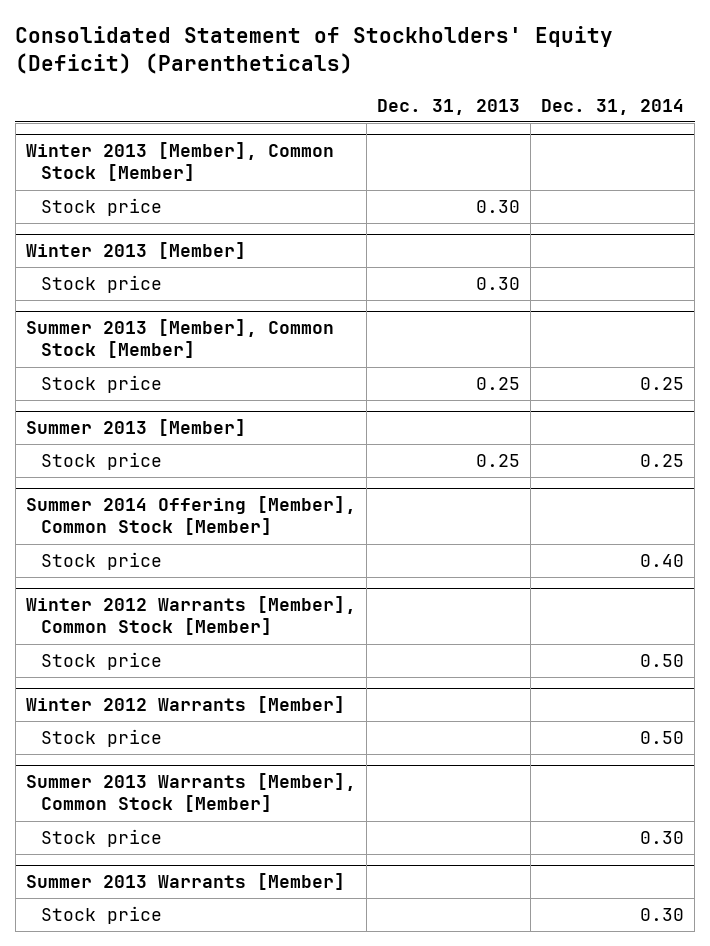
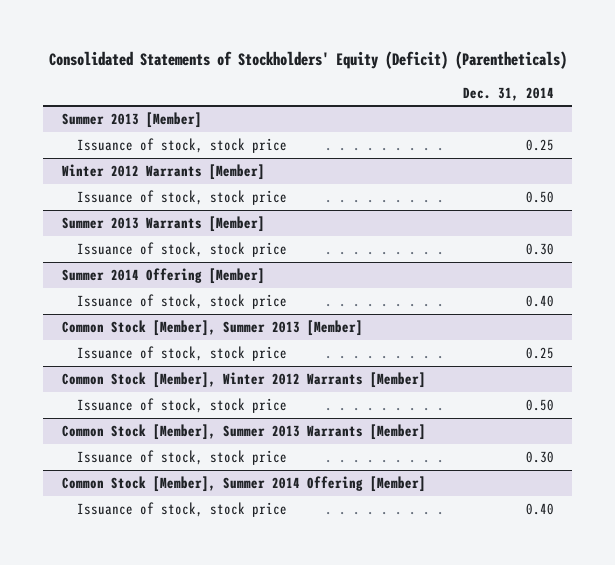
[15,25,614,74] Consolidated Statement of Stockholders' Equity (Deficit) (Parentheticals) -> [48,51,567,70] Consolidated Statements of Stockholders' Equity (Deficit) (Parentheticals)
[377,98,521,115] Dec. 31, 2013 -> none
[25,142,334,182] Winter 2013 [Member], Common Stock [Member] -> none
[41,198,163,217] Stock price -> none
[25,242,246,260] Winter 2013 [Member] -> none
[41,275,163,294] Stock price -> none
[25,319,334,359] Summer 2013 [Member], Common Stock [Member] -> none
[41,375,163,394] Stock price -> none
[25,496,356,536] Summer 2014 Offering [Member], Common Stock [Member] -> none
[41,552,163,571] Stock price -> none
[25,596,356,636] Winter 2012 Warrants [Member], Common Stock [Member] -> none
[41,652,163,671] Stock price -> none
[41,452,163,471] Stock price -> [77,137,288,153] Issuance of stock, stock price
[25,773,356,813] Summer 2013 Warrants [Member], Common Stock [Member] -> none
[41,829,163,848] Stock price -> none
[41,729,163,748] Stock price -> [77,189,288,205] Issuance of stock, stock price
[41,906,163,925] Stock price -> [77,241,288,257] Issuance of stock, stock price
none -> [61,267,265,284] Summer 2014 Offering [Member]
none -> [77,293,288,309] Issuance of stock, stock price
none -> [61,319,363,336] Common Stock [Member], Summer 2013 [Member]
none -> [77,345,288,361] Issuance of stock, stock price
none -> [61,371,426,388] Common Stock [Member], Winter 2012 Warrants [Member]
none -> [77,397,288,413] Issuance of stock, stock price
none -> [61,423,426,440] Common Stock [Member], Summer 2013 Warrants [Member]
none -> [77,449,288,465] Issuance of stock, stock price
none -> [61,475,426,492] Common Stock [Member], Summer 2014 Offering [Member]
none -> [77,501,288,517] Issuance of stock, stock price

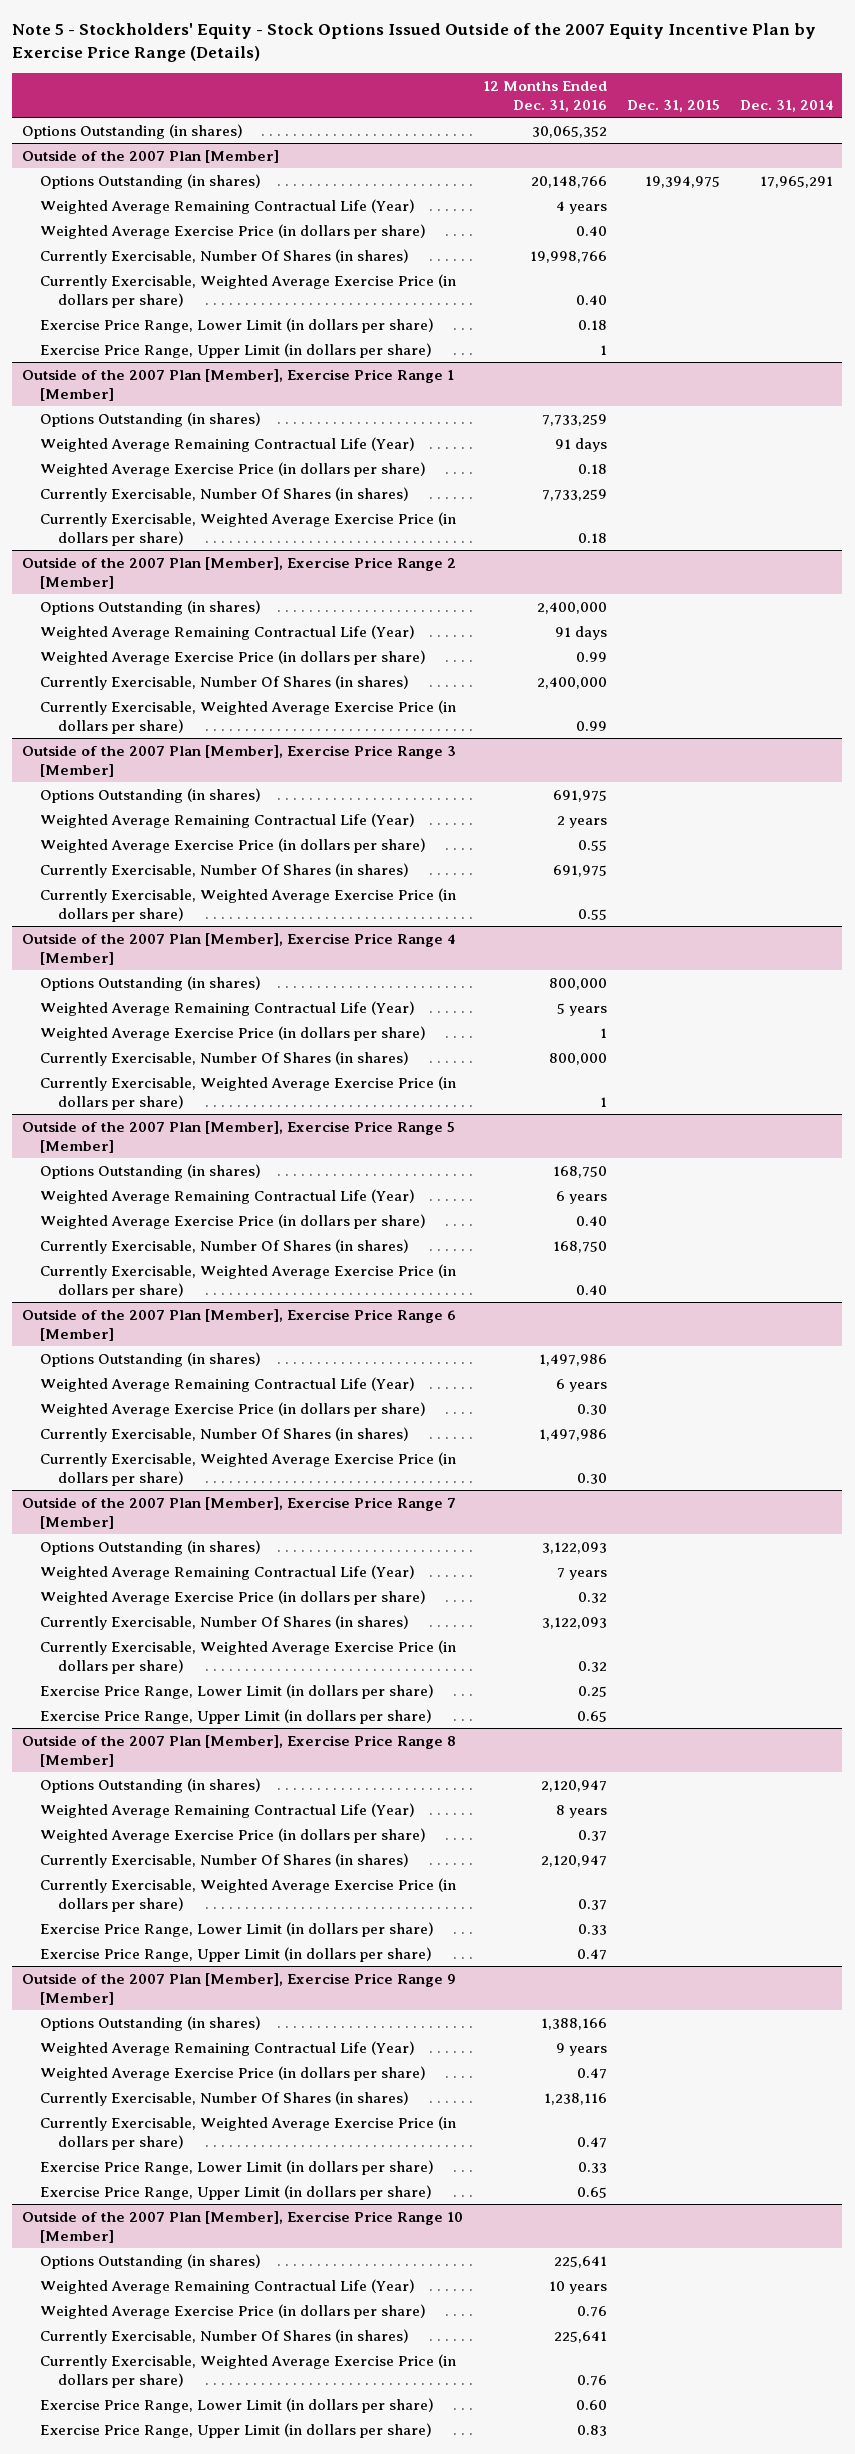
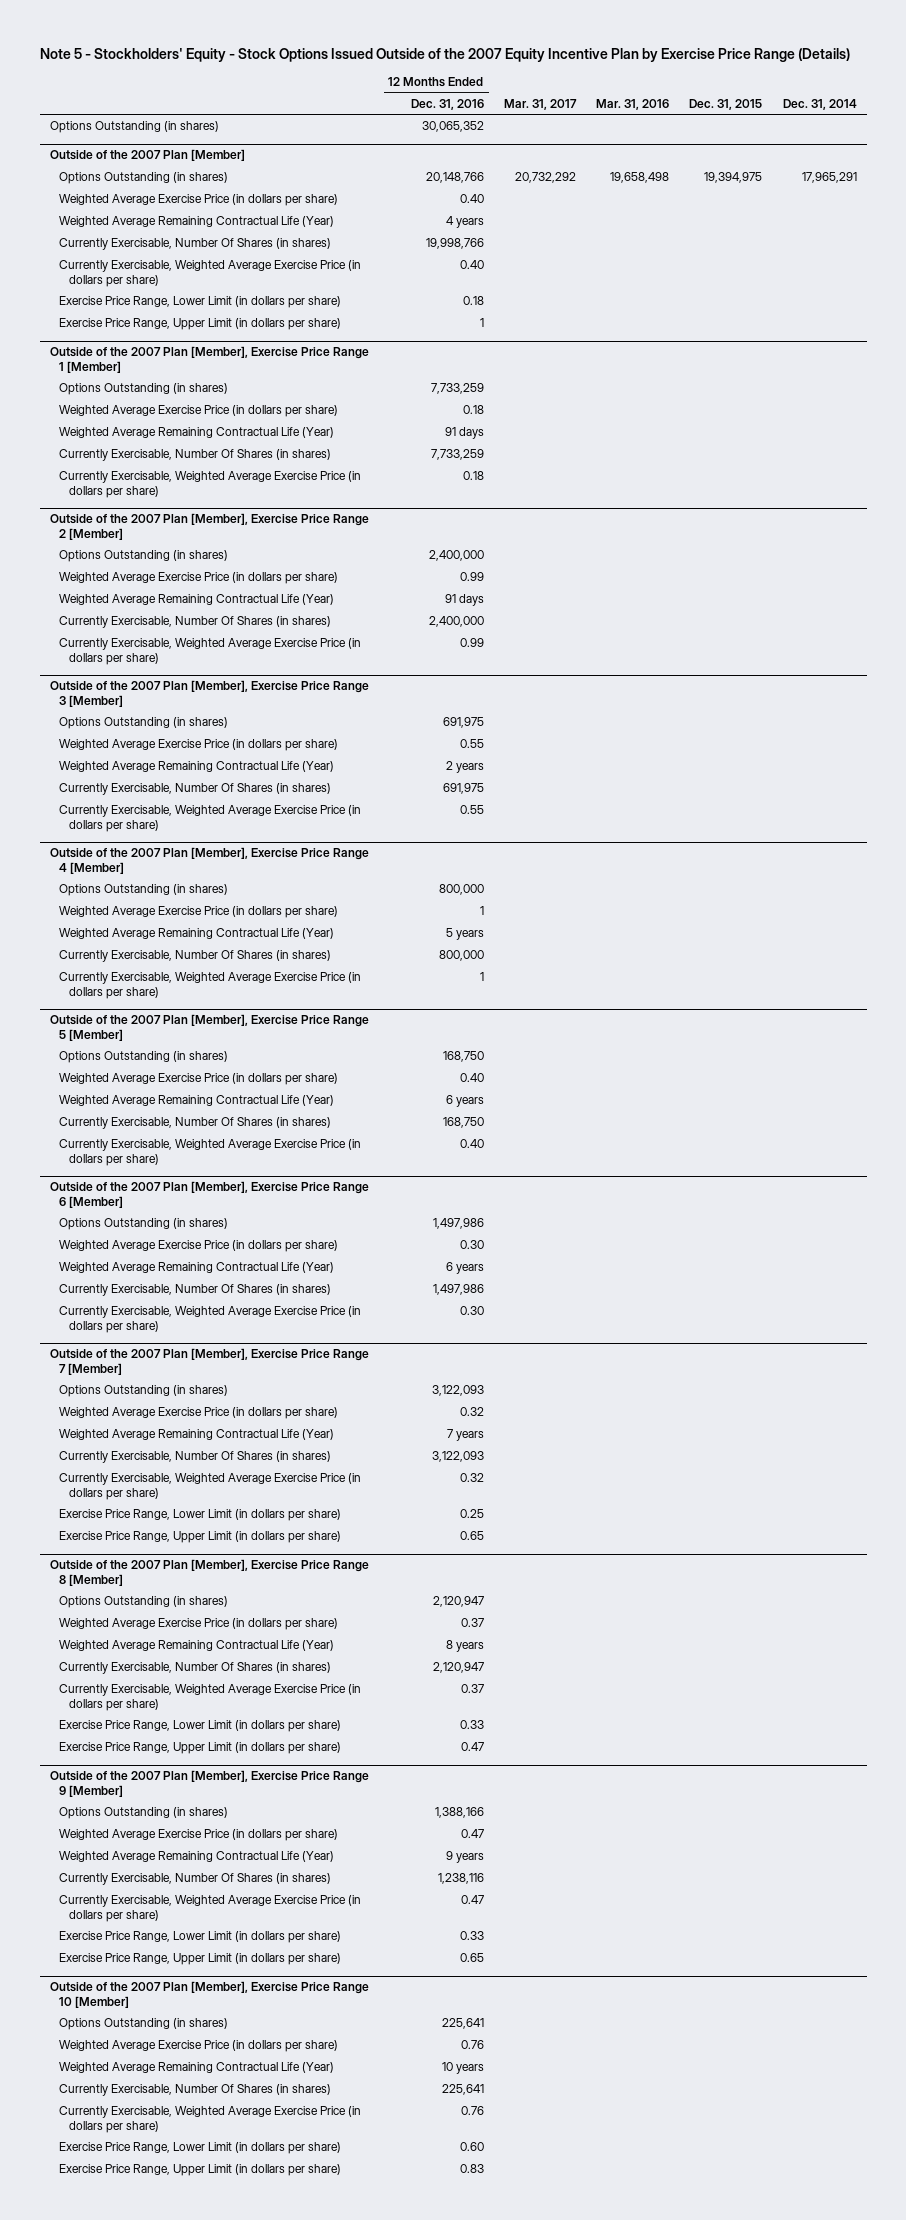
none -> [504,98,578,110] Mar. 31, 2017
none -> [596,98,670,110] Mar. 31, 2016
[39,198,415,214] Weighted Average Remaining Contractual Life (Year) -> [59,216,335,228] Weighted Average Remaining Contractual Life (Year)
[39,436,415,452] Weighted Average Remaining Contractual Life (Year) -> [59,427,335,439] Weighted Average Remaining Contractual Life (Year)
[39,624,415,640] Weighted Average Remaining Contractual Life (Year) -> [59,594,335,606] Weighted Average Remaining Contractual Life (Year)
[39,812,415,828] Weighted Average Remaining Contractual Life (Year) -> [59,761,335,773] Weighted Average Remaining Contractual Life (Year)
[39,1000,415,1016] Weighted Average Remaining Contractual Life (Year) -> [59,928,335,940] Weighted Average Remaining Contractual Life (Year)
[39,1188,415,1204] Weighted Average Remaining Contractual Life (Year) -> [59,1095,335,1107] Weighted Average Remaining Contractual Life (Year)
[39,1376,415,1392] Weighted Average Remaining Contractual Life (Year) -> [59,1262,335,1274] Weighted Average Remaining Contractual Life (Year)
[39,1564,415,1580] Weighted Average Remaining Contractual Life (Year) -> [59,1429,335,1441] Weighted Average Remaining Contractual Life (Year)
[39,1802,415,1818] Weighted Average Remaining Contractual Life (Year) -> [59,1640,335,1652] Weighted Average Remaining Contractual Life (Year)
[39,2040,415,2056] Weighted Average Remaining Contractual Life (Year) -> [59,1851,335,1863] Weighted Average Remaining Contractual Life (Year)
[39,2278,415,2294] Weighted Average Remaining Contractual Life (Year) -> [59,2062,335,2074] Weighted Average Remaining Contractual Life (Year)

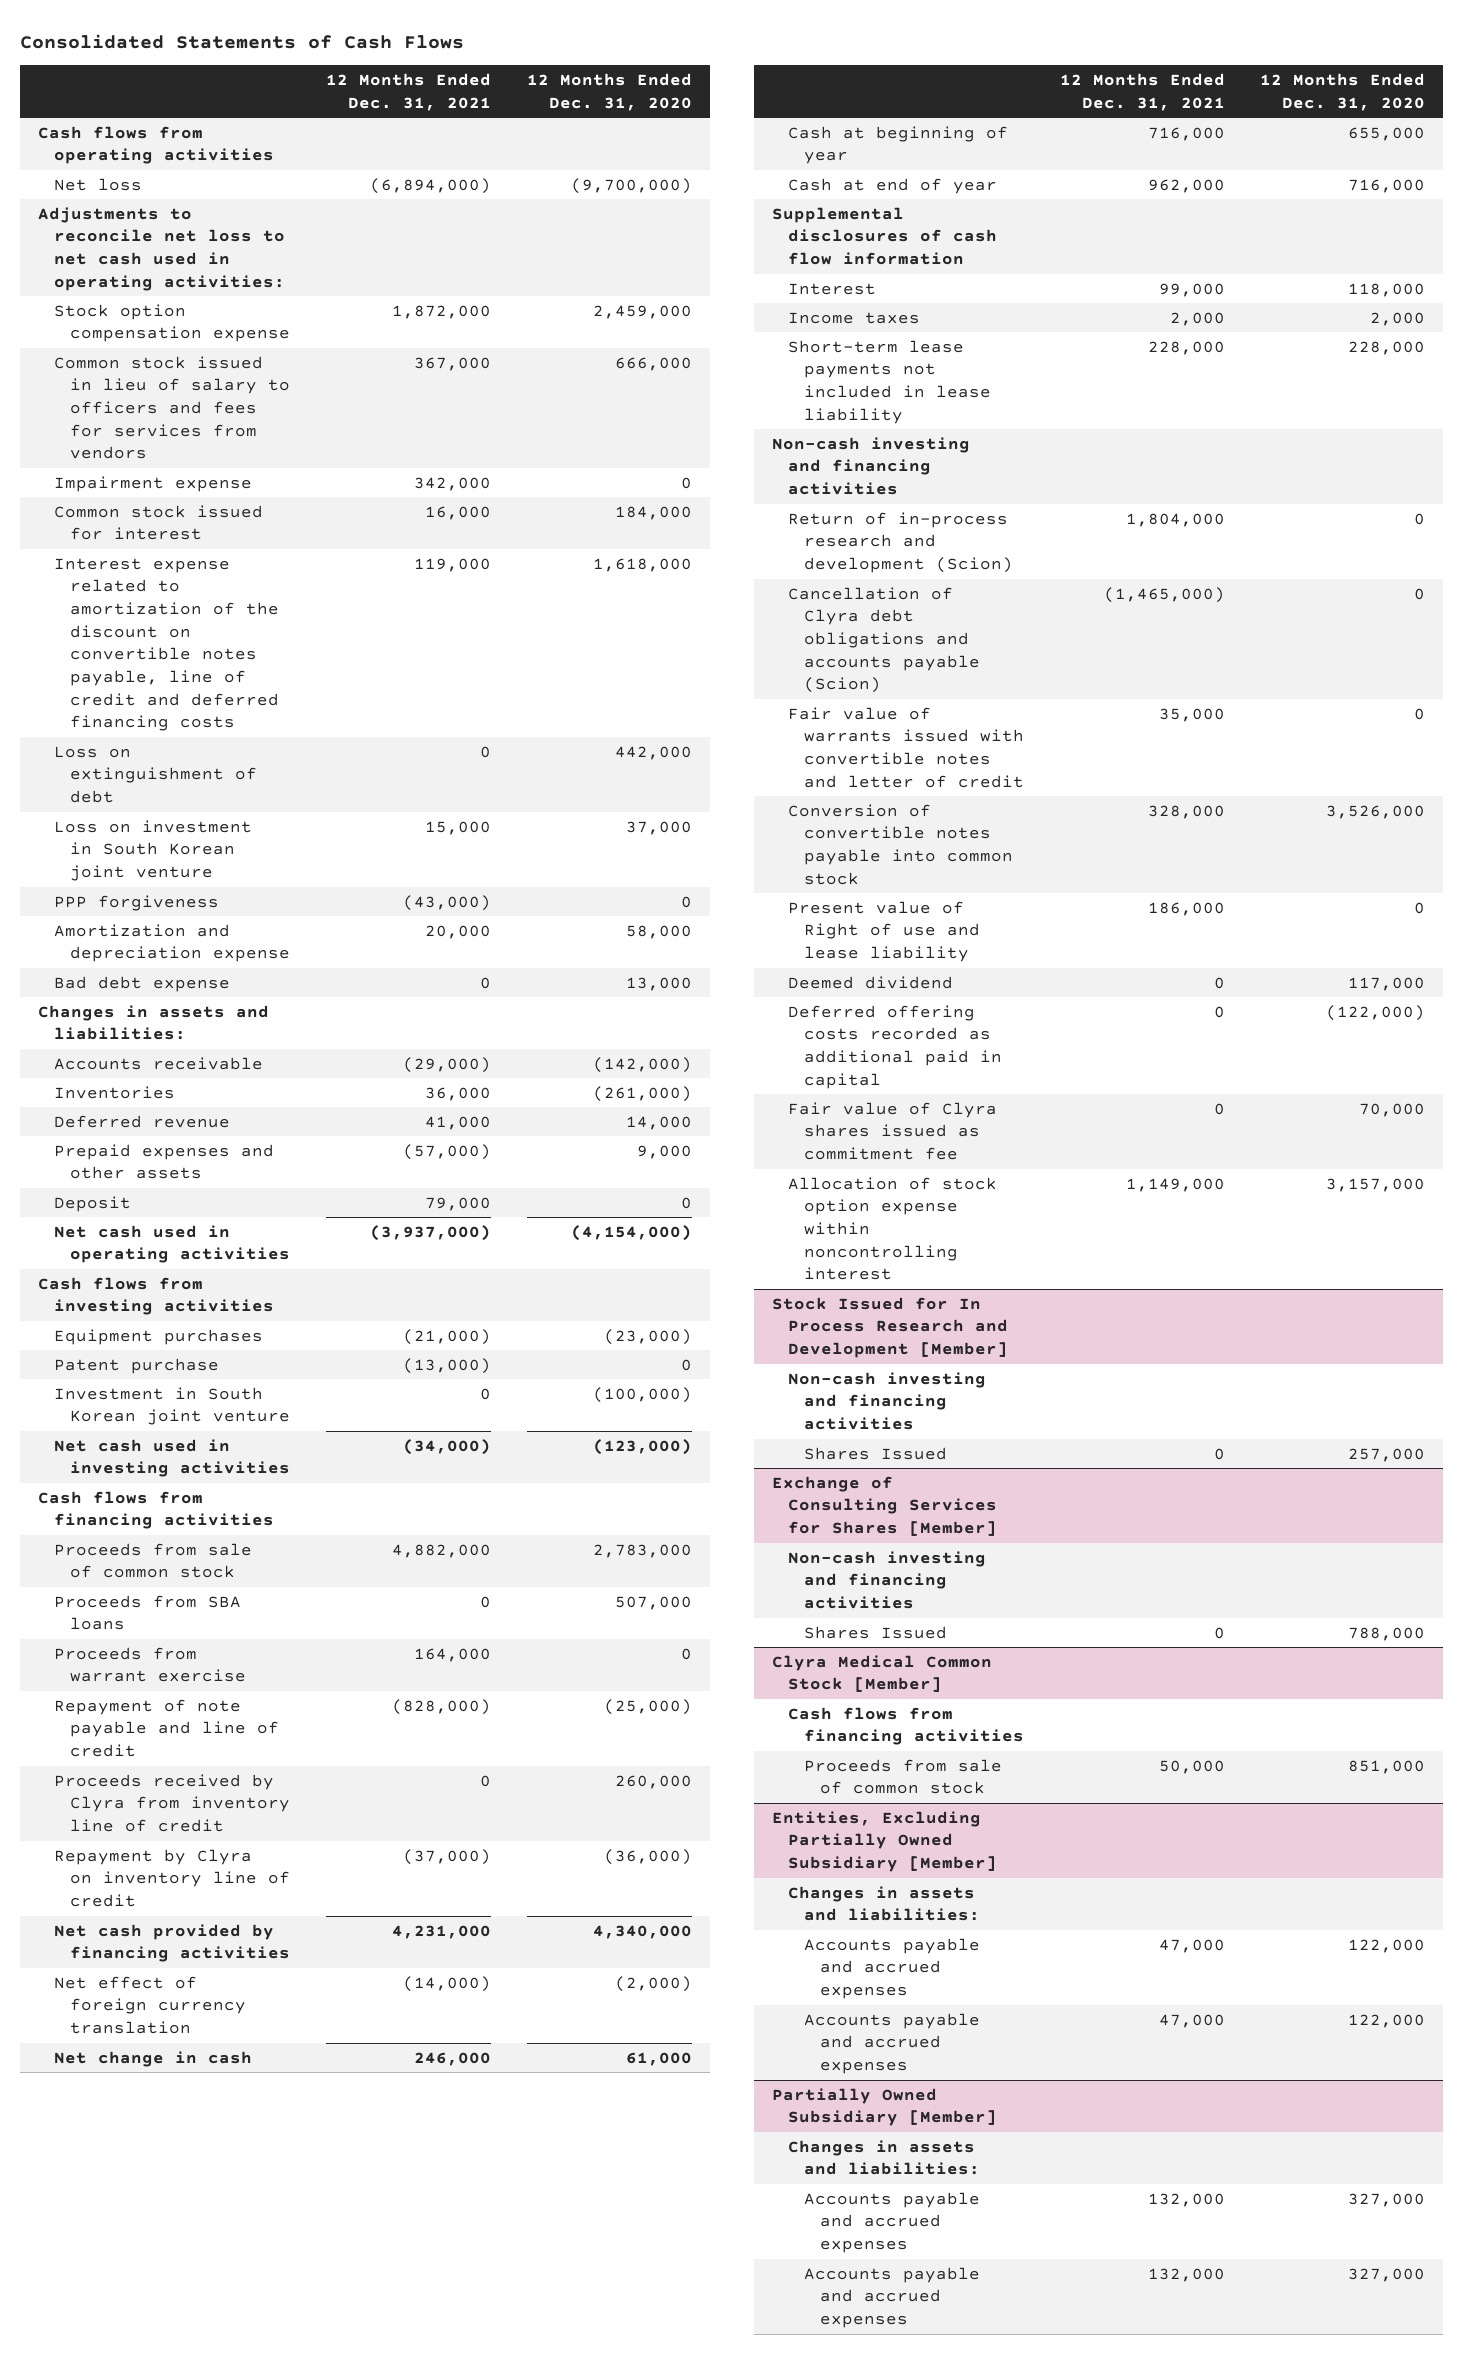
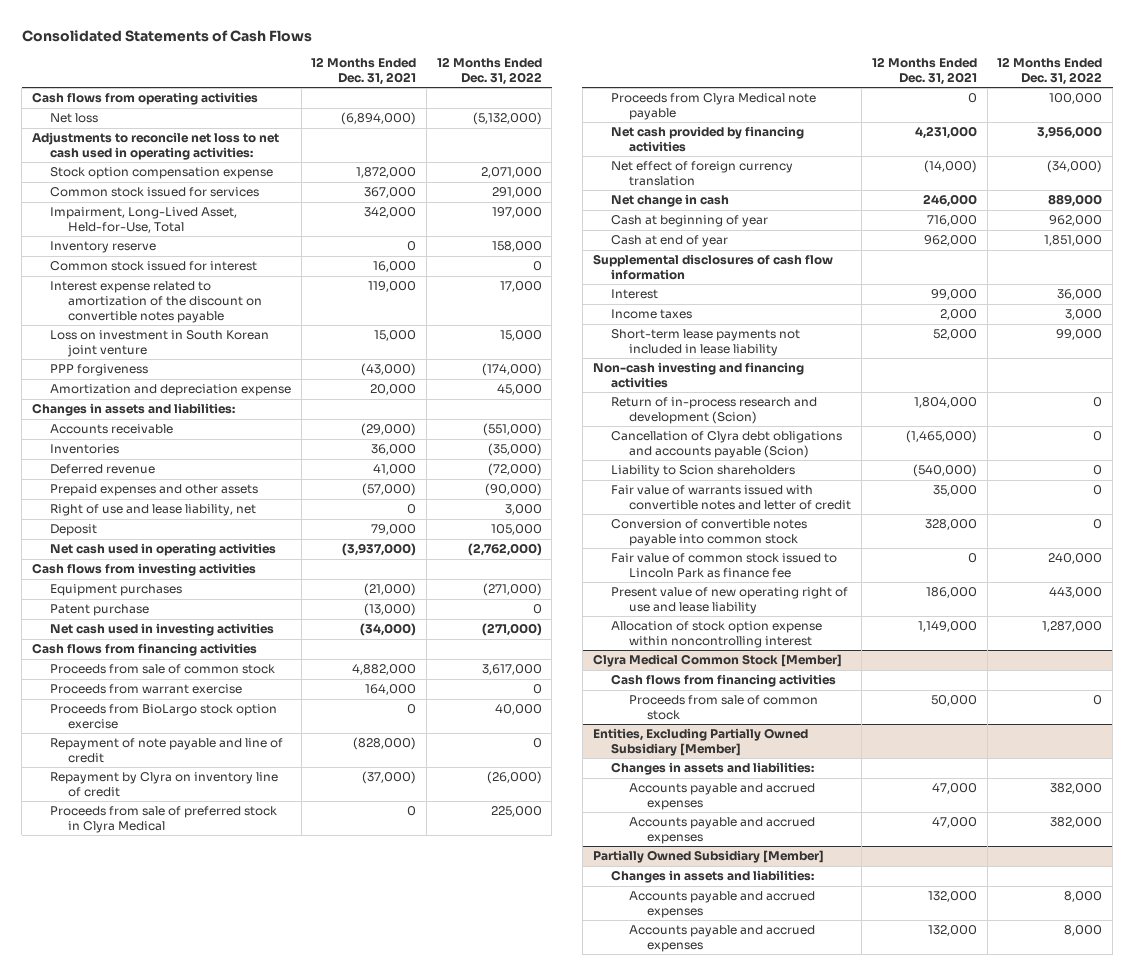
[526,72,692,111] 12 Months Ended Dec. 31, 2020 -> none
none -> [436,57,542,85] 12 Months Ended Dec. 31, 2022
[54,355,291,460] Common stock issued in lieu of salary to officers and fees for services from vendors -> [49,187,259,198] Common stock issued for services
[54,475,253,492] Impairment expense -> [49,207,237,234] Impairment, Long-Lived Asset, Held-for-Use, Total
none -> [49,241,156,254] Inventory reserve
[54,745,258,804] Loss on extinguishment of debt -> none
[54,557,280,732] Interest expense related to amortization of the discount on convertible notes payable, line of credit and deferred financing costs -> [49,281,262,323] Interest expense related to amortization of the discount on convertible notes payable
[54,975,231,992] Bad debt expense -> none
none -> [49,504,256,517] Right of use and lease liability, net
[54,1386,291,1426] Investment in South Korean joint venture -> none
[54,1594,242,1631] Proceeds from SBA loans -> none
none -> [49,704,277,730] Proceeds from BioLargo stock option exercise
[54,1773,291,1833] Proceeds received by Clyra from inventory line of credit -> none
none -> [49,806,277,834] Proceeds from sale of preferred stock in Clyra Medical
none -> [610,93,816,121] Proceeds from Clyra Medical note payable
[1147,340,1225,355] 228,000 -> [933,329,978,341] 52,000
none -> [610,465,795,478] Liability to Scion shareholders
[787,975,953,989] Deemed dividend -> none
[787,1004,1002,1089] Deferred offering costs recorded as additional paid in capital -> none
[787,1101,997,1161] Fair value of Clyra shares issued as commitment fee -> none
none -> [610,553,837,579] Fair value of common stock issued to Lincoln Park as finance fee
[787,900,980,963] Present value of Right of use and lease liability -> [610,587,848,615] Present value of new operating right of use and lease liability
[771,1296,1008,1359] Stock Issued for In Process Research and Development [Member] -> none
[787,1371,986,1431] Non-cash investing and financing activities -> none
[803,1446,947,1460] Shares Issued -> none
[771,1475,997,1537] Exchange of Consulting Services for Shares [Member] -> none
[787,1550,986,1610] Non-cash investing and financing activities -> none
[803,1625,947,1639] Shares Issued -> none

